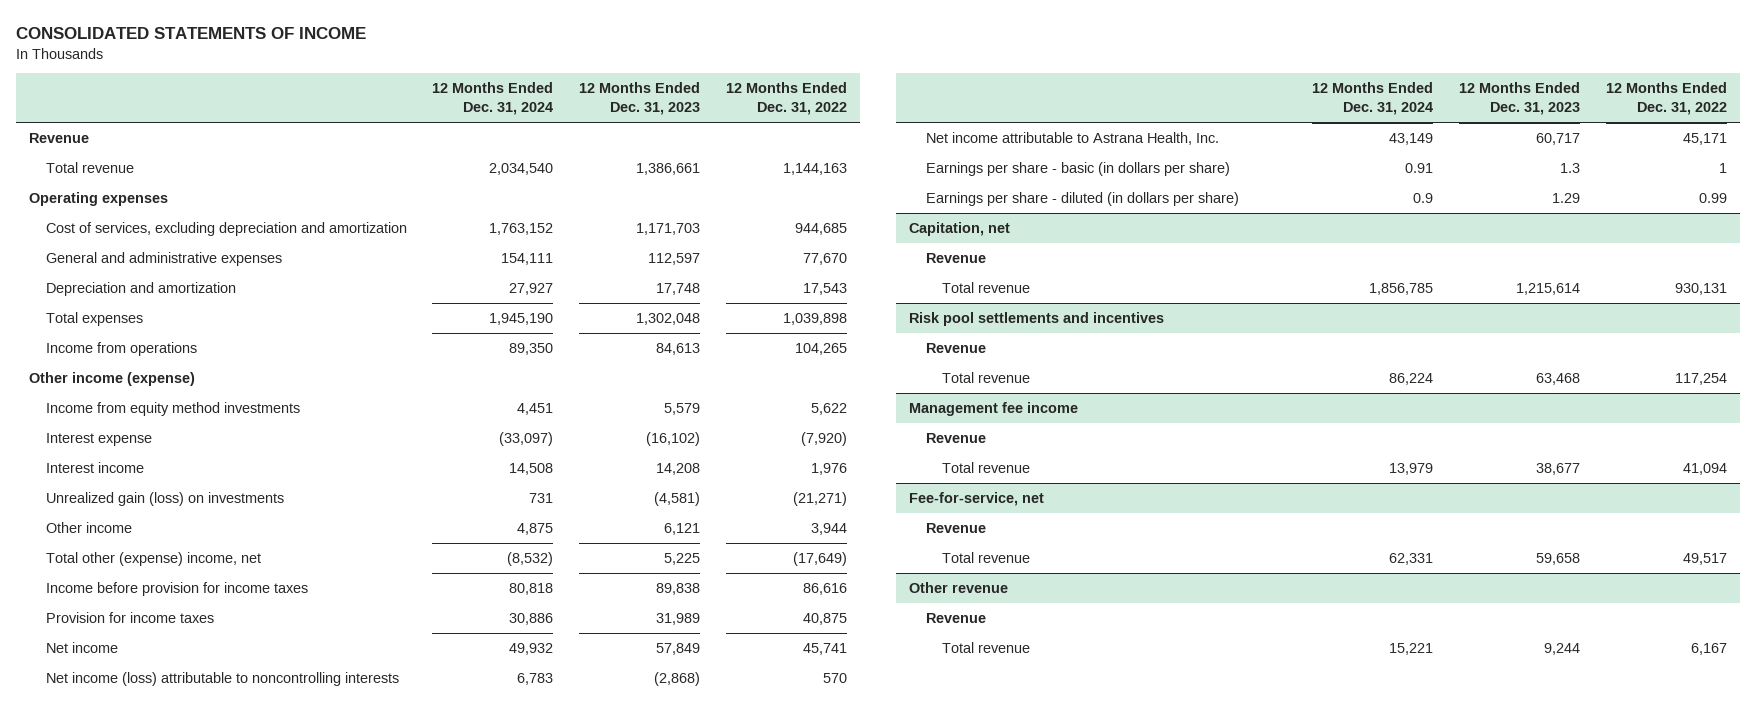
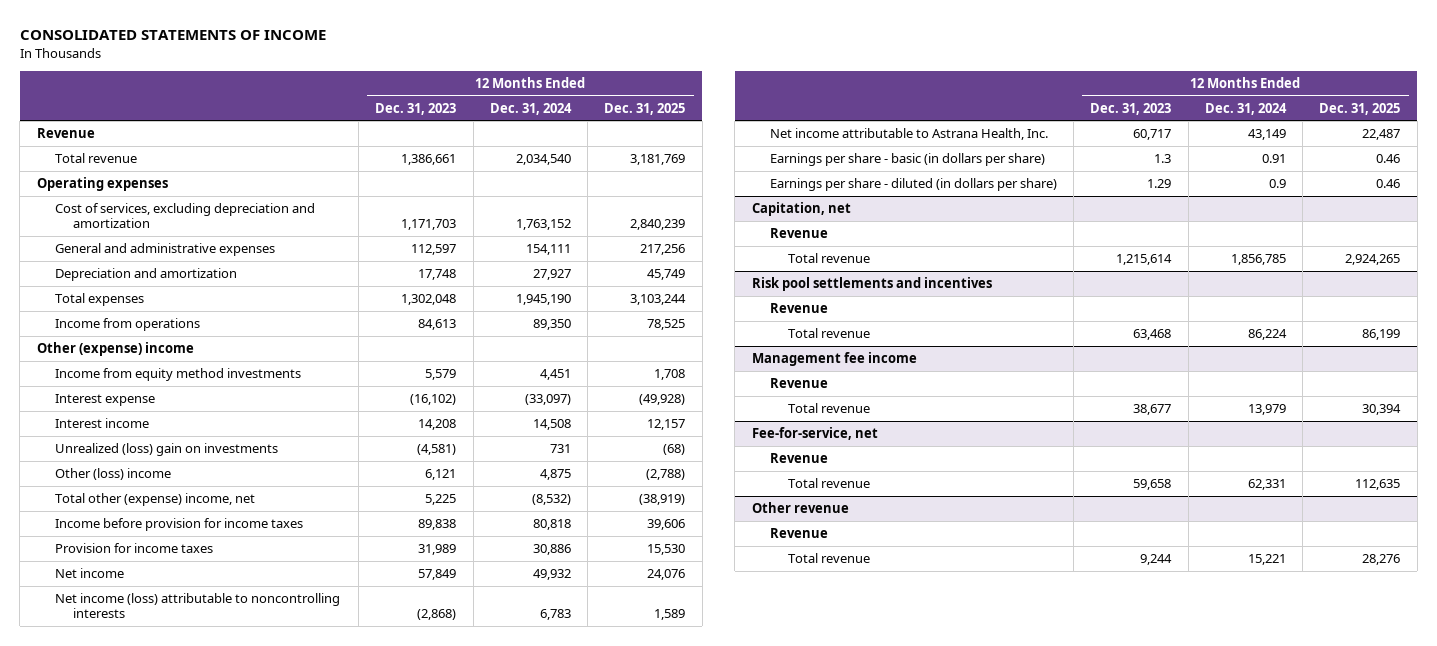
[725,82,847,116] 12 Months Ended Dec. 31, 2022 -> none
none -> [604,102,686,115] Dec. 31, 2025
[29,371,196,386] Other income (expense) -> [36,342,194,357] Other (expense) income
[45,491,284,506] Unrealized gain (loss) on investments -> [54,443,278,457] Unrealized (loss) gain on investments
[45,521,132,533] Other income -> [54,468,171,481] Other (loss) income

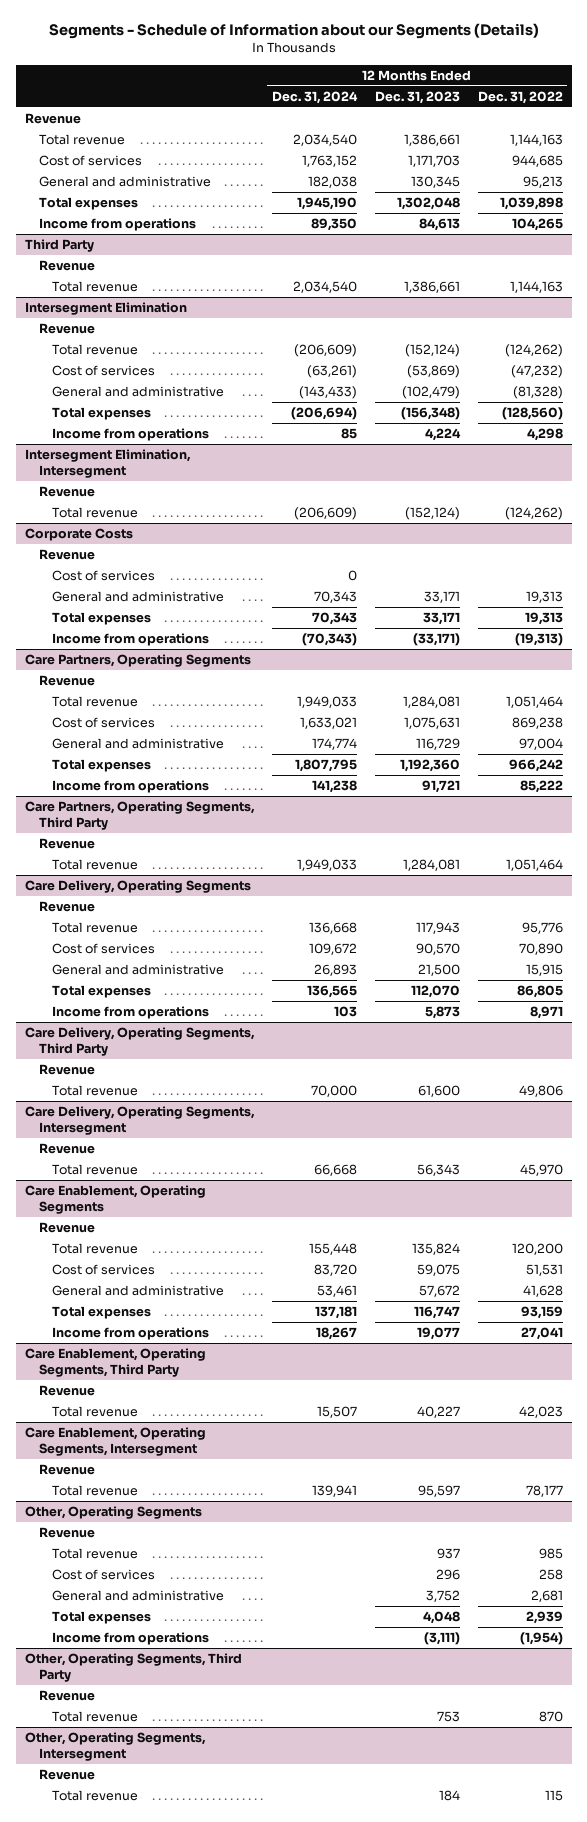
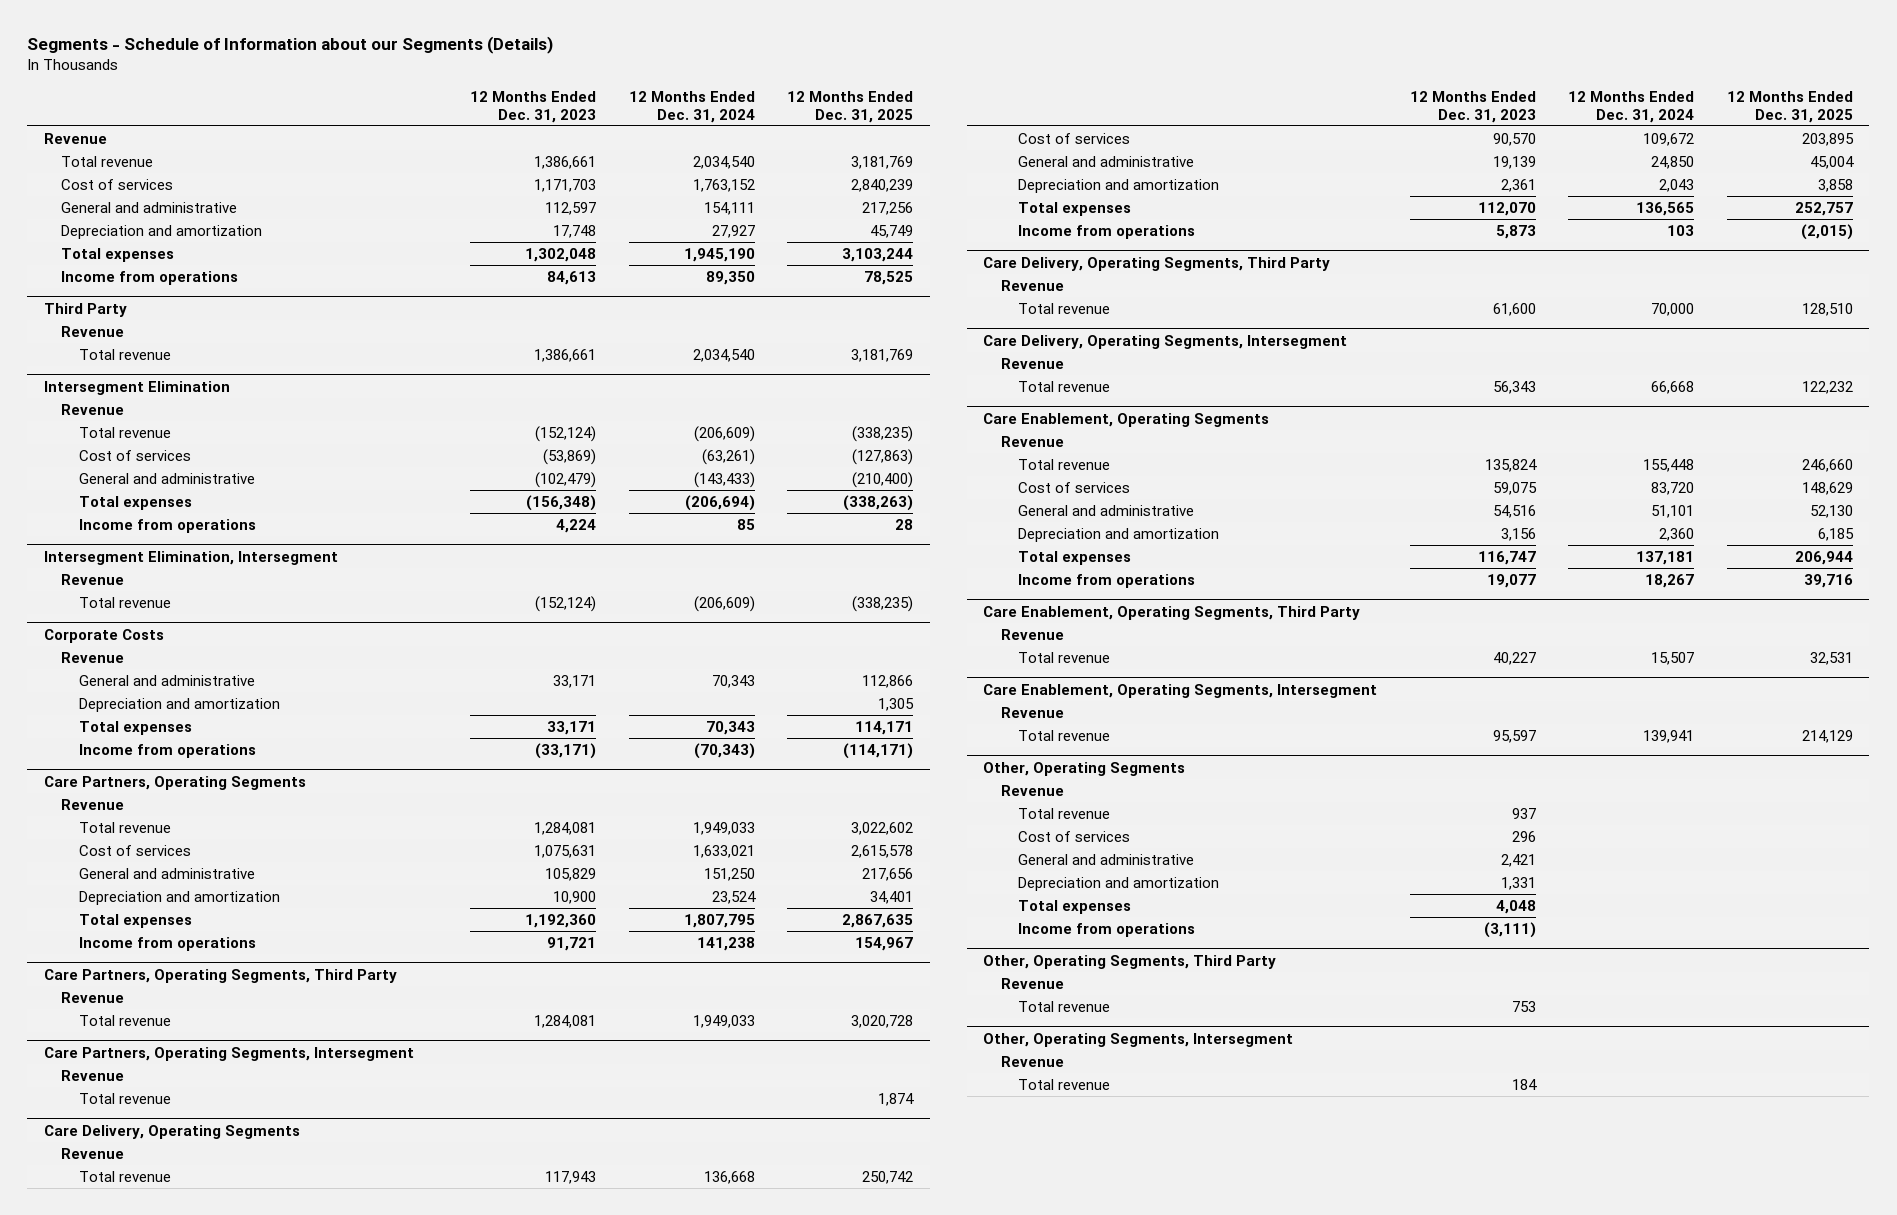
[477,91,563,105] Dec. 31, 2022 -> none
none -> [787,91,914,123] 12 Months Ended Dec. 31, 2025
[307,176,357,189] 182,038 -> [703,201,755,215] 154,111
[410,176,460,189] 130,345 -> [545,201,597,215] 112,597
none -> [61,224,263,239] Depreciation and amortization
[52,570,156,582] Cost of services -> none
none -> [78,697,280,712] Depreciation and amortization
[311,738,357,751] 174,774 -> [703,867,755,881] 151,250
[415,738,460,751] 116,729 -> [545,867,597,881] 105,829
none -> [78,890,280,905] Depreciation and amortization
none -> [43,1046,414,1061] Care Partners, Operating Segments, Intersegment
none -> [61,1069,125,1081] Revenue
none -> [78,1092,171,1104] Total revenue
[313,964,357,977] 26,893 -> [1651,155,1695,169] 24,850
[417,964,460,977] 21,500 -> [1492,155,1536,169] 19,139
none -> [1018,178,1220,193] Depreciation and amortization
[316,1285,357,1298] 53,461 -> [1651,504,1695,518] 51,101
[418,1285,460,1298] 57,672 -> [1492,504,1536,518] 54,516
none -> [1018,527,1220,542] Depreciation and amortization
[425,1590,460,1603] 3,752 -> [1500,853,1536,867] 2,421
none -> [1018,876,1220,891] Depreciation and amortization

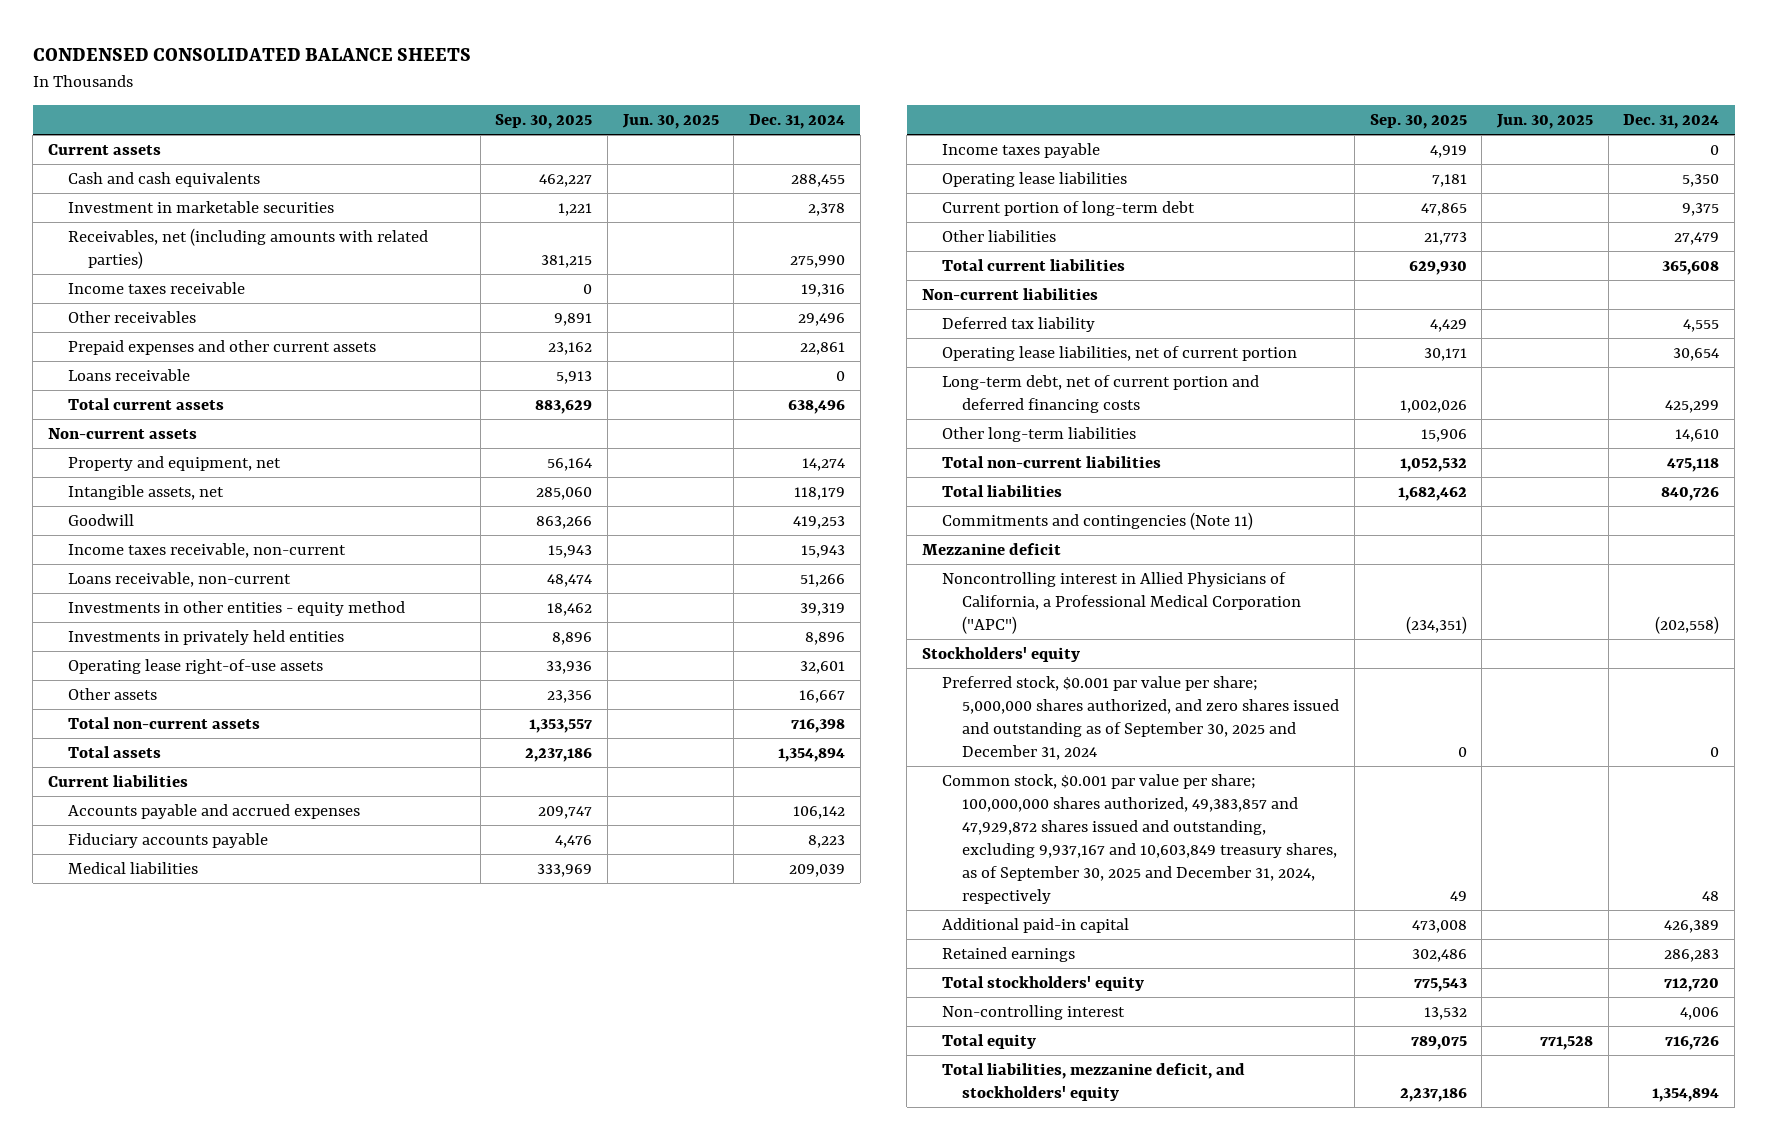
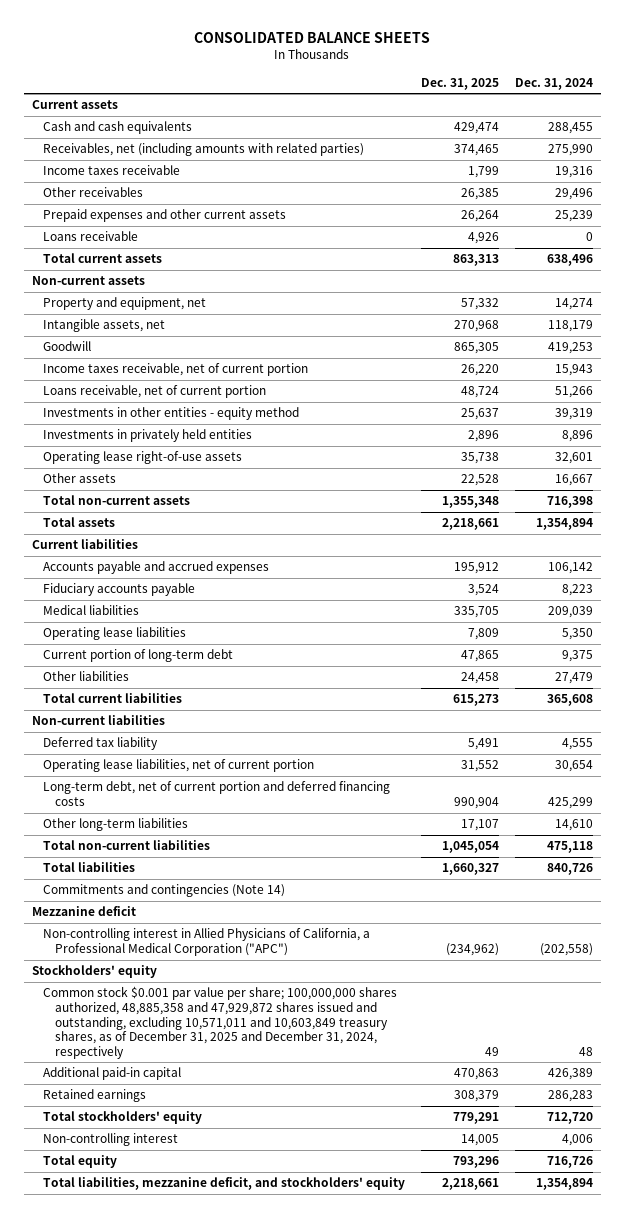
[32,48,471,62] CONDENSED CONSOLIDATED BALANCE SHEETS -> [194,31,431,43] CONSOLIDATED BALANCE SHEETS
[495,114,593,130] Sep. 30, 2025 -> none
[621,114,719,130] Jun. 30, 2025 -> none
none -> [421,77,500,90] Dec. 31, 2025
[67,200,334,213] Investment in marketable securities -> none
[800,341,846,355] 22,861 -> [554,210,593,223] 25,239
[67,542,346,558] Income taxes receivable, non-current -> [43,363,309,377] Income taxes receivable, net of current portion
[67,571,291,587] Loans receivable, non-current -> [43,385,267,399] Loans receivable, net of current portion
[942,142,1101,158] Income taxes payable -> none
[942,511,1254,530] Commitments and contingencies (Note 11) -> [43,884,286,898] Commitments and contingencies (Note 14)
[942,571,1302,634] Noncontrolling interest in Allied Physicians of California, a Professional Medical Corporation ("APC") -> [43,928,371,957] Non-controlling interest in Allied Physicians of California, a Professional Medical Corporation ("APC")
[942,675,1340,760] Preferred stock, $0.001 par value per share; 5,000,000 shares authorized, and zero shares issued and outstanding as of September 30, 2025 and December 31, 2024 -> none
[942,773,1338,905] Common stock, $0.001 par value per share; 100,000,000 shares authorized, 49,383,857 and 47,929,872 shares issued and outstanding, excluding 9,937,167 and 10,603,849 treasury shares, as of September 30, 2025 and December 31, 2024, respectively -> [43,986,398,1059] Common stock $0.001 par value per share; 100,000,000 shares authorized, 48,885,358 and 47,929,872 shares issued and outstanding, excluding 10,571,011 and 10,603,849 treasury shares, as of December 31, 2025 and December 31, 2024, respectively

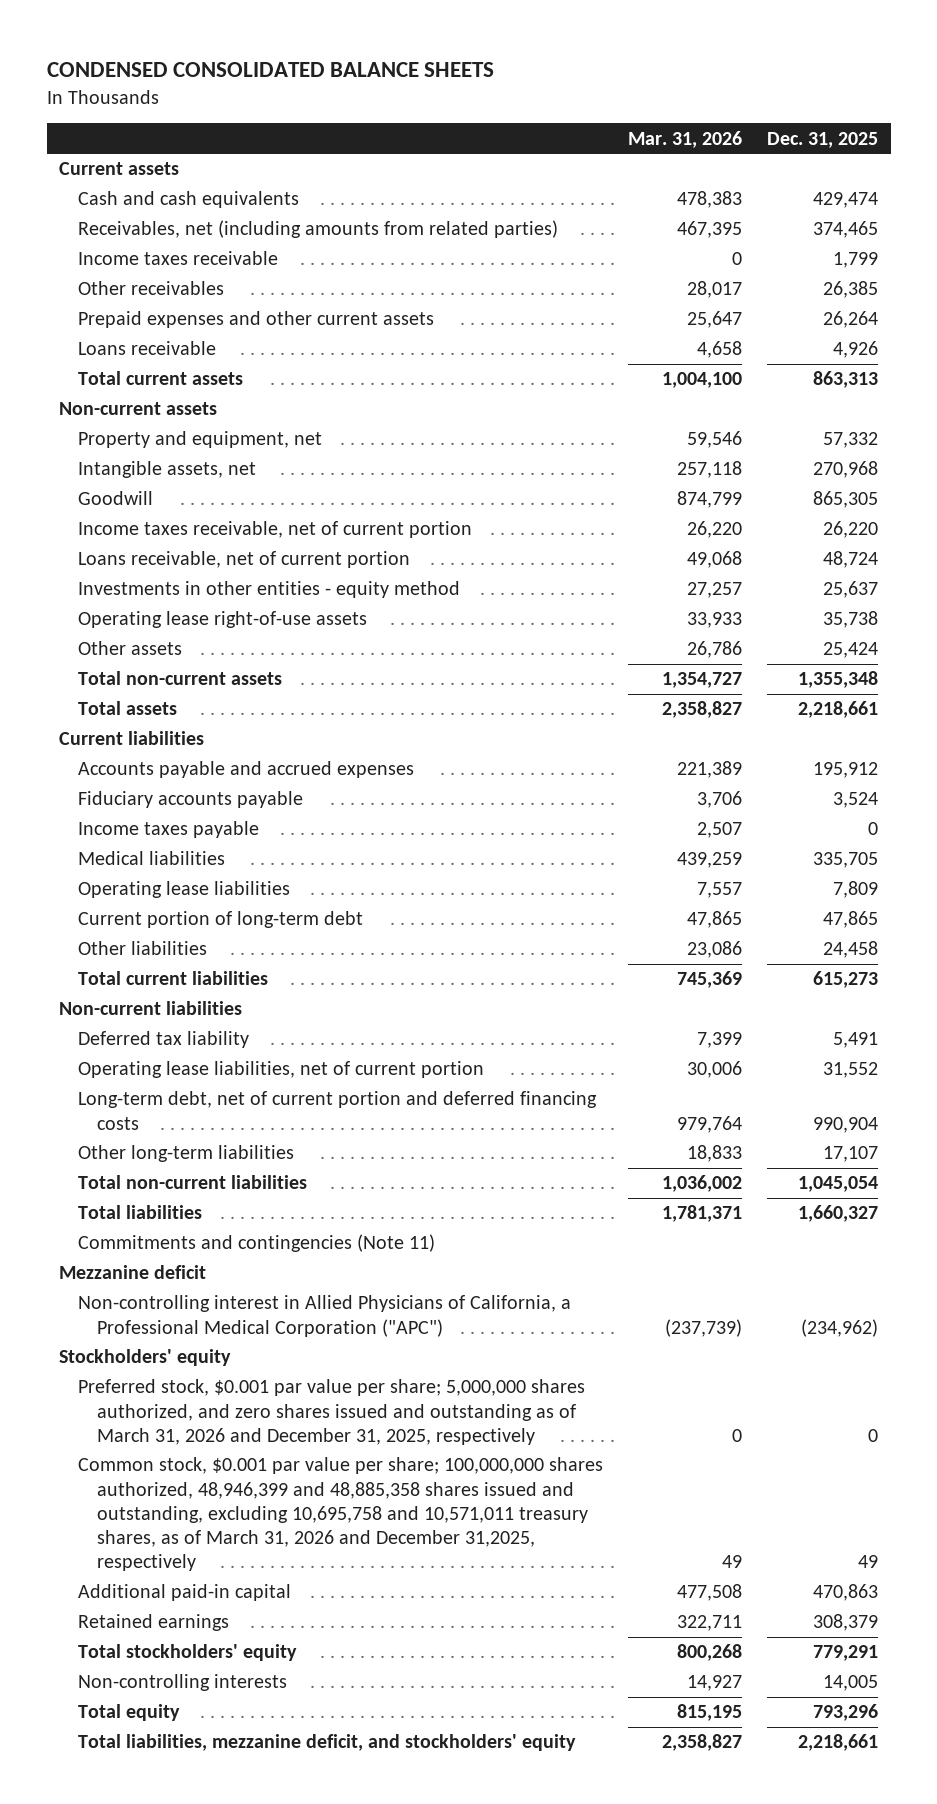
[194,31,431,43] CONSOLIDATED BALANCE SHEETS -> [46,62,494,78] CONDENSED CONSOLIDATED BALANCE SHEETS
[514,77,593,90] Dec. 31, 2024 -> none
none -> [628,130,743,148] Mar. 31, 2026
[43,143,365,157] Receivables, net (including amounts with related parties) -> [77,220,558,239] Receivables, net (including amounts from related parties)
[43,429,253,443] Investments in privately held entities -> none
[461,474,500,487] 22,528 -> [823,642,879,659] 25,424
none -> [77,821,259,839] Income taxes payable
[43,884,286,898] Commitments and contingencies (Note 14) -> [77,1234,435,1253] Commitments and contingencies (Note 11)
none -> [77,1379,585,1445] Preferred stock, $0.001 par value per share; 5,000,000 shares authorized, and zero shares issued and outstanding as of March 31, 2026 and December 31, 2025, respectively
[43,986,398,1059] Common stock $0.001 par value per share; 100,000,000 shares authorized, 48,885,358 and 47,929,872 shares issued and outstanding, excluding 10,571,011 and 10,603,849 treasury shares, as of December 31, 2025 and December 31, 2024, respectively -> [77,1457,603,1571] Common stock, $0.001 par value per share; 100,000,000 shares authorized, 48,946,399 and 48,885,358 shares issued and outstanding, excluding 10,695,758 and 10,571,011 treasury shares, as of March 31, 2026 and December 31,2025, respectively
[43,1133,179,1147] Non-controlling interest -> [77,1674,287,1692] Non-controlling interests

